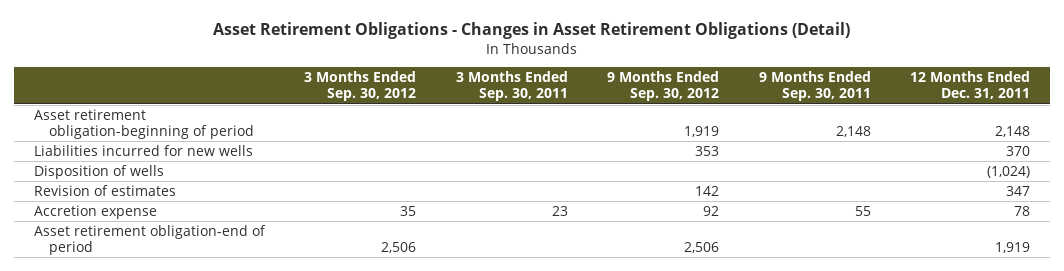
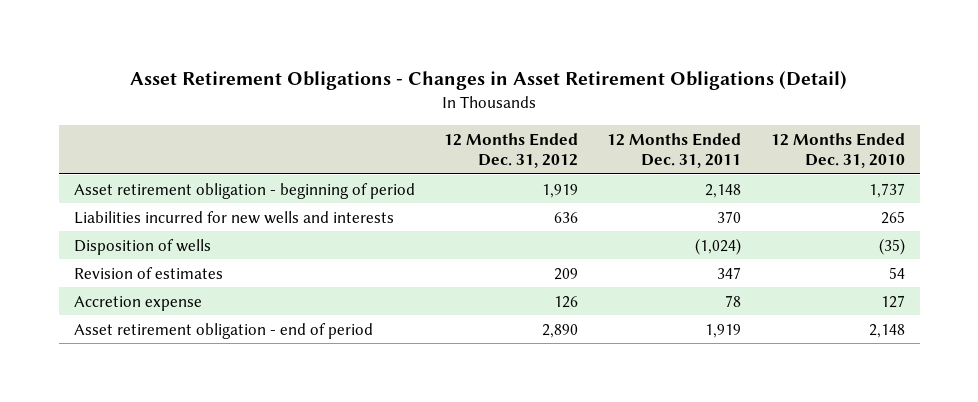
[304,71,417,102] 3 Months Ended Sep. 30, 2012 -> none
[455,71,568,102] 3 Months Ended Sep. 30, 2011 -> none
[607,71,720,102] 9 Months Ended Sep. 30, 2012 -> none
[758,71,871,102] 9 Months Ended Sep. 30, 2011 -> none
none -> [443,132,578,169] 12 Months Ended Dec. 31, 2012
none -> [770,132,905,169] 12 Months Ended Dec. 31, 2010
[33,108,254,140] Asset retirement obligation-beginning of period -> [73,182,415,199] Asset retirement obligation - beginning of period
[33,144,253,156] Liabilities incurred for new wells -> [73,210,394,224] Liabilities incurred for new wells and interests
[33,224,266,256] Asset retirement obligation-end of period -> [73,322,373,339] Asset retirement obligation - end of period

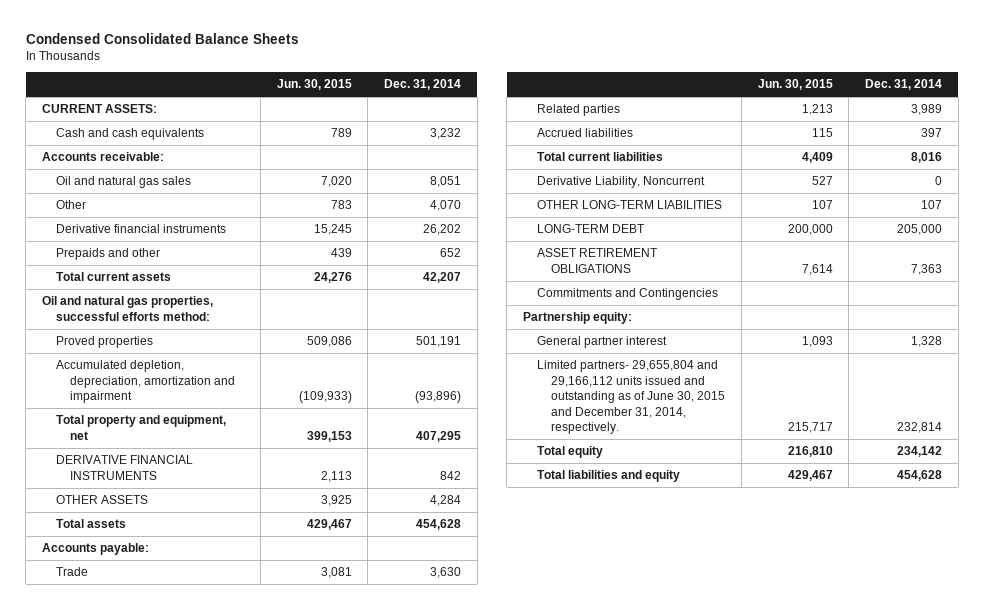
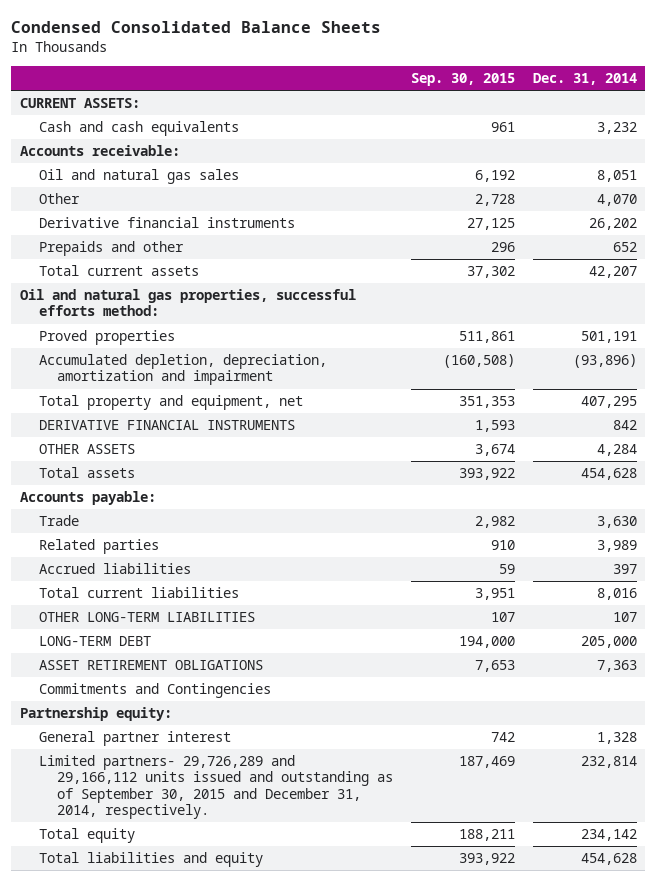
[276,79,352,91] Jun. 30, 2015 -> none
none -> [410,73,515,87] Sep. 30, 2015
[537,176,706,189] Derivative Liability, Noncurrent -> none
[537,360,726,435] Limited partners- 29,655,804 and 29,166,112 units issued and outstanding as of June 30, 2015 and December 31, 2014, respectively. -> [38,755,394,819] Limited partners- 29,726,289 and 29,166,112 units issued and outstanding as of September 30, 2015 and December 31, 2014, respectively.

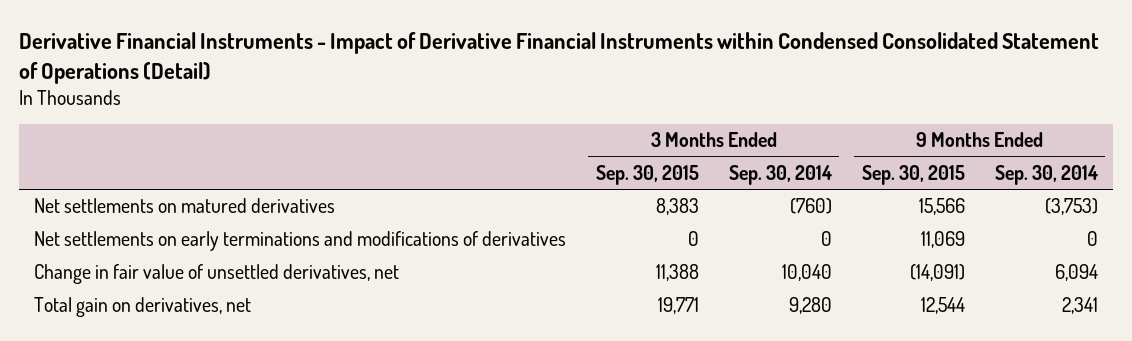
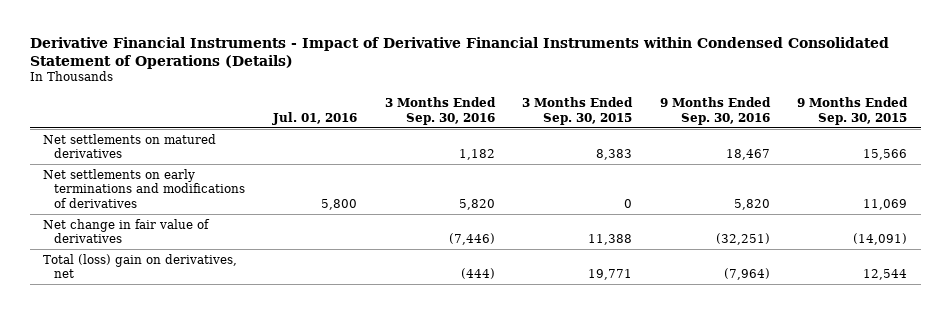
[18,31,1099,84] Derivative Financial Instruments - Impact of Derivative Financial Instruments within Condensed Consolidated Statement of Operations (Detail) -> [29,36,889,69] Derivative Financial Instruments - Impact of Derivative Financial Instruments within Condensed Consolidated Statement of Operations (Details)
[728,164,832,185] Sep. 30, 2014 -> none
[994,164,1098,185] Sep. 30, 2014 -> none
none -> [271,111,357,125] Jul. 01, 2016
none -> [384,97,496,125] 3 Months Ended Sep. 30, 2016
none -> [659,97,771,125] 9 Months Ended Sep. 30, 2016
[33,264,399,285] Change in fair value of unsettled derivatives, net -> [43,218,211,244] Net change in fair value of derivatives
[33,297,251,318] Total gain on derivatives, net -> [43,253,238,279] Total (loss) gain on derivatives, net

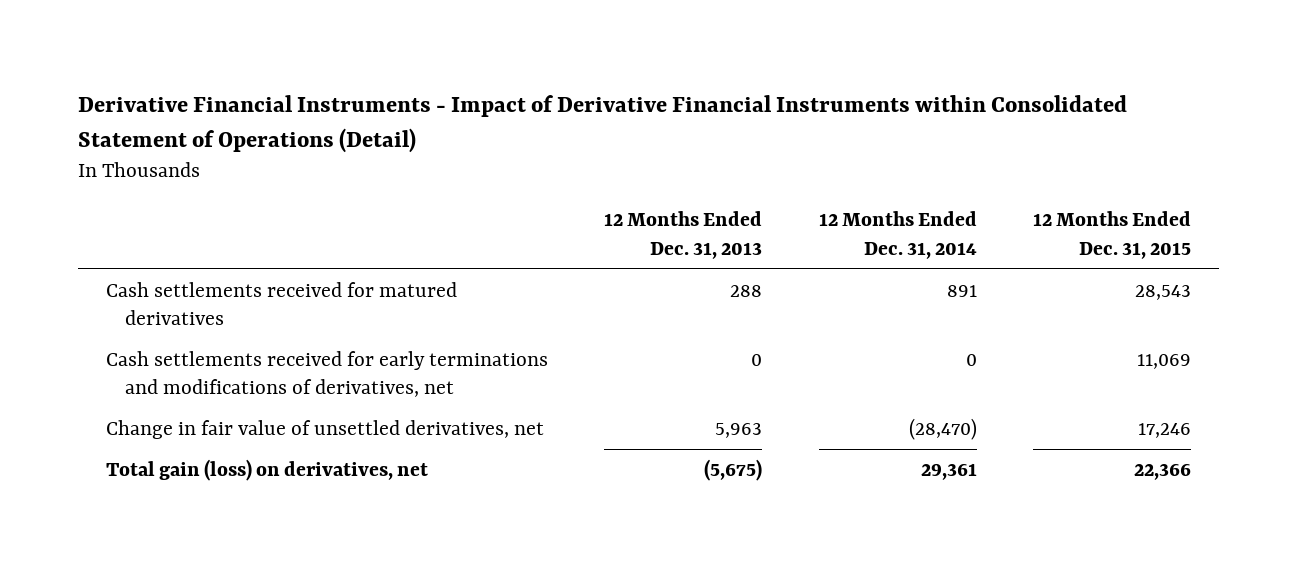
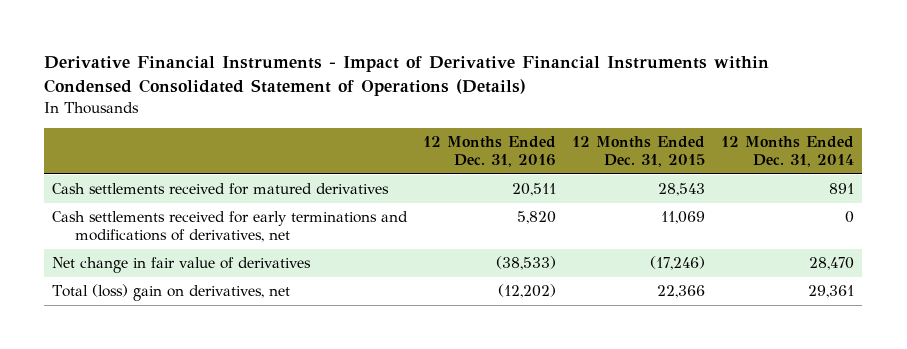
[77,95,1127,153] Derivative Financial Instruments - Impact of Derivative Financial Instruments within Consolidated Statement of Operations (Detail) -> [44,56,770,97] Derivative Financial Instruments - Impact of Derivative Financial Instruments within Condensed Consolidated Statement of Operations (Details)
[604,210,763,259] 12 Months Ended Dec. 31, 2013 -> none
none -> [423,136,557,168] 12 Months Ended Dec. 31, 2016
[105,419,544,439] Change in fair value of unsettled derivatives, net -> [52,257,312,274] Net change in fair value of derivatives
[908,417,977,440] (28,470) -> [809,257,855,271] 28,470
[1138,422,1192,438] 17,246 -> [650,256,706,271] (17,246)
[105,458,428,481] Total gain (loss) on derivatives, net -> [52,284,291,302] Total (loss) gain on derivatives, net

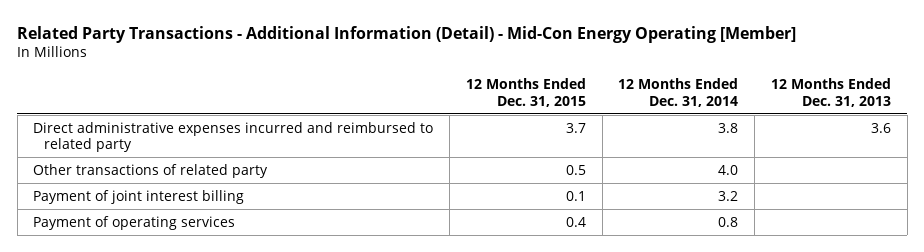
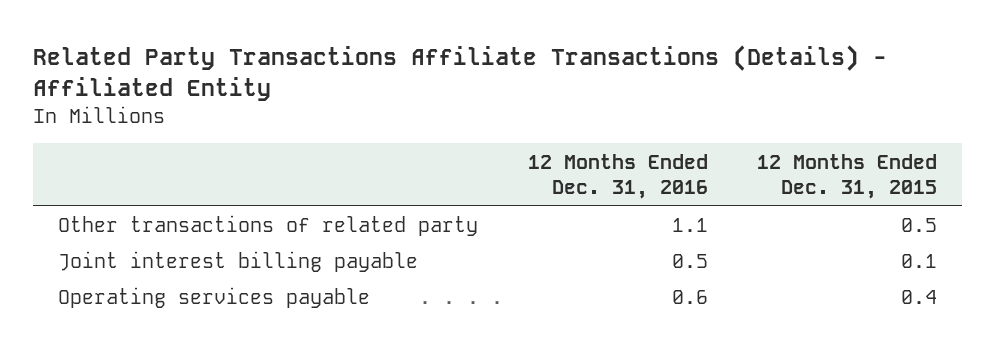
[17,25,797,43] Related Party Transactions - Additional Information (Detail) - Mid-Con Energy Operating [Member] -> [33,44,888,102] Related Party Transactions Affiliate Transactions (Details) - Affiliated Entity
[618,78,739,107] 12 Months Ended Dec. 31, 2014 -> none
[770,78,891,107] 12 Months Ended Dec. 31, 2013 -> none
none -> [527,153,708,200] 12 Months Ended Dec. 31, 2016
[33,121,434,153] Direct administrative expenses incurred and reimbursed to related party -> none
[33,189,245,204] Payment of joint interest billing -> [58,251,419,273] Joint interest billing payable
[33,215,236,230] Payment of operating services -> [58,287,371,309] Operating services payable

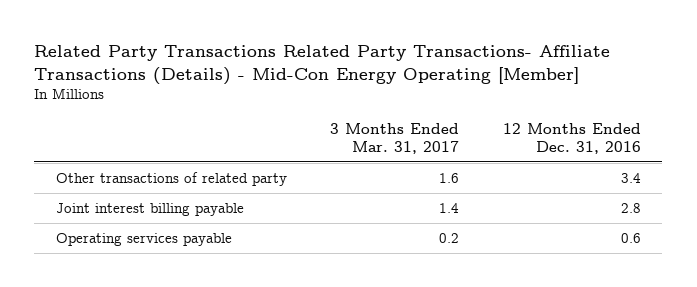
[33,44,888,102] Related Party Transactions Affiliate Transactions (Details) - Affiliated Entity -> [34,44,611,85] Related Party Transactions Related Party Transactions- Affiliate Transactions (Details) - Mid-Con Energy Operating [Member]
[757,153,938,200] 12 Months Ended Dec. 31, 2015 -> none
none -> [330,122,460,155] 3 Months Ended Mar. 31, 2017
[671,218,708,233] 1.1 -> [620,172,641,183] 3.4
[671,254,708,269] 0.5 -> [620,202,641,213] 2.8

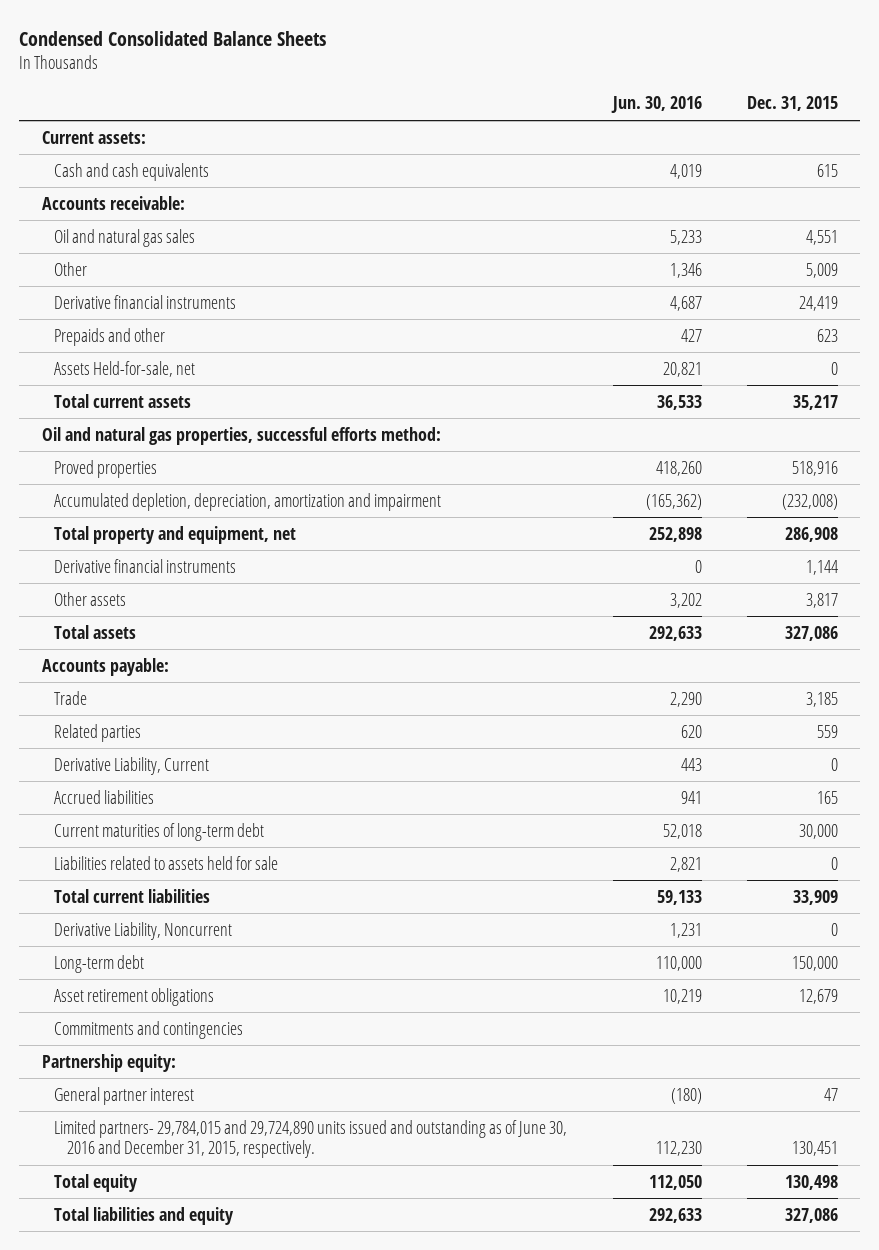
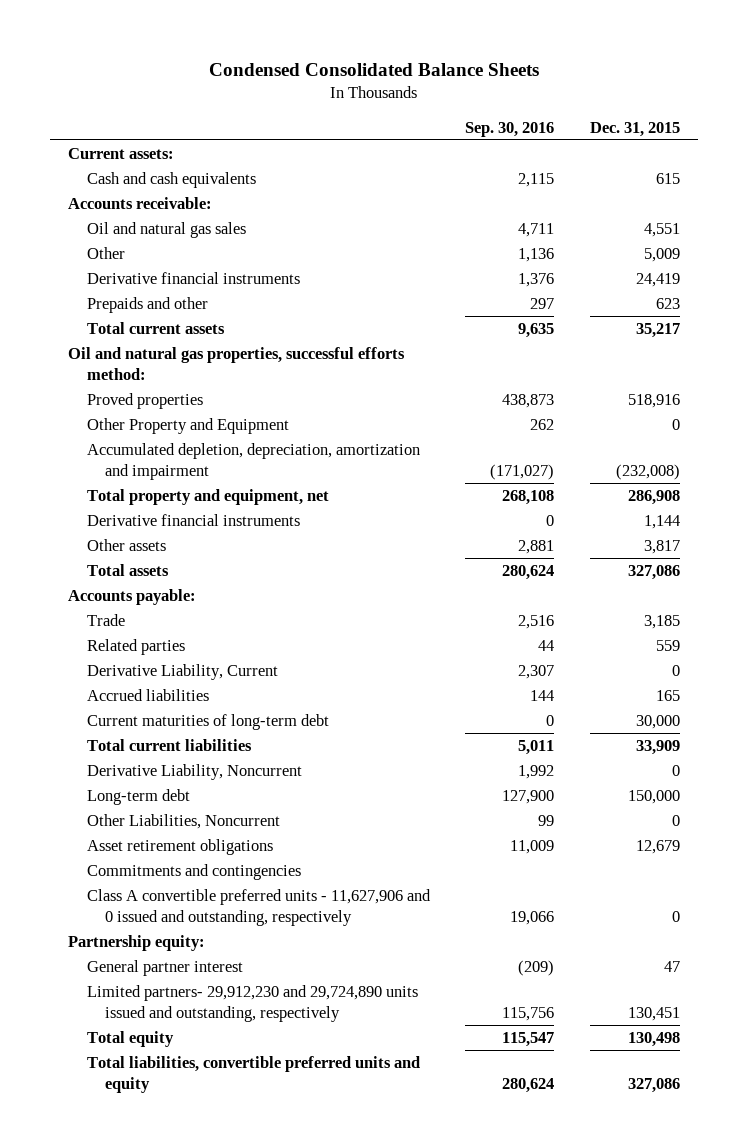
[610,96,702,114] Jun. 30, 2016 -> none
none -> [465,121,555,137] Sep. 30, 2016
[54,360,196,377] Assets Held-for-sale, net -> none
none -> [86,417,289,434] Other Property and Equipment
[54,855,279,870] Liabilities related to assets held for sale -> none
none -> [86,813,280,829] Other Liabilities, Noncurrent
none -> [86,888,431,926] Class A convertible preferred units - 11,627,906 and 0 issued and outstanding, respectively
[54,1119,568,1159] Limited partners- 29,784,015 and 29,724,890 units issued and outstanding as of June 30, 2016 and December 31, 2015, respectively. -> [86,984,418,1022] Limited partners- 29,912,230 and 29,724,890 units issued and outstanding, respectively
[54,1206,235,1225] Total liabilities and equity -> [86,1055,420,1093] Total liabilities, convertible preferred units and equity

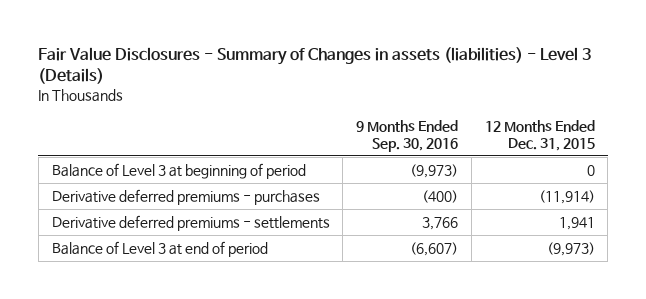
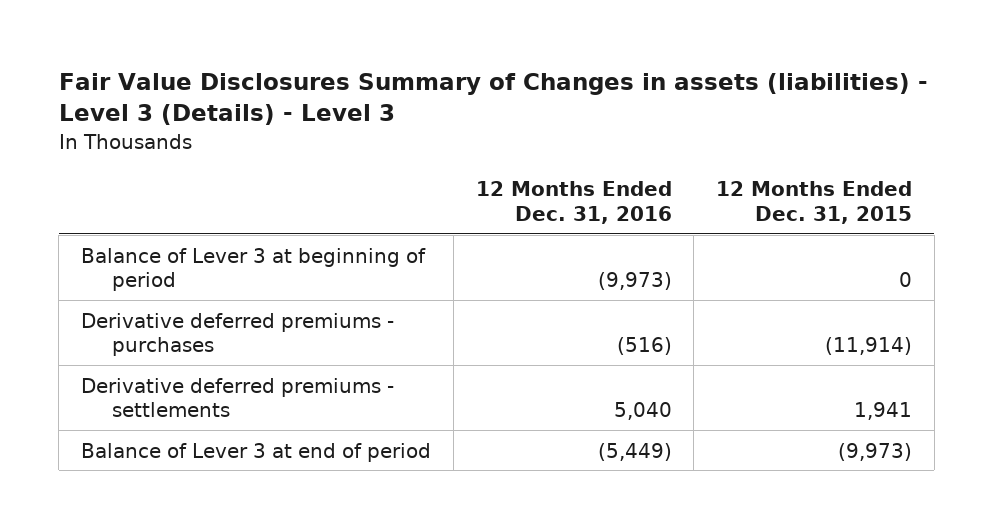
[38,46,592,85] Fair Value Disclosures - Summary of Changes in assets (liabilities) - Level 3 (Details) -> [58,73,928,126] Fair Value Disclosures Summary of Changes in assets (liabilities) - Level 3 (Details) - Level 3
[356,120,459,152] 9 Months Ended Sep. 30, 2016 -> none
none -> [475,181,672,224] 12 Months Ended Dec. 31, 2016
[51,162,306,179] Balance of Level 3 at beginning of period -> [81,247,427,291] Balance of Lever 3 at beginning of period
[51,240,268,257] Balance of Level 3 at end of period -> [81,442,432,462] Balance of Lever 3 at end of period

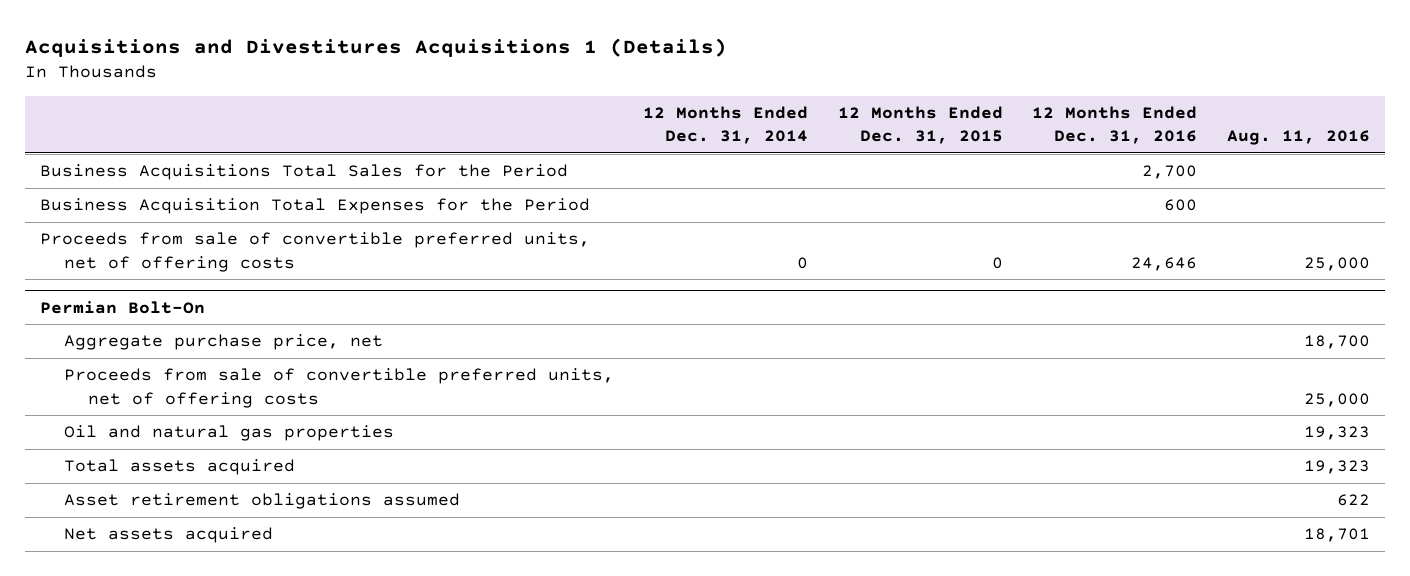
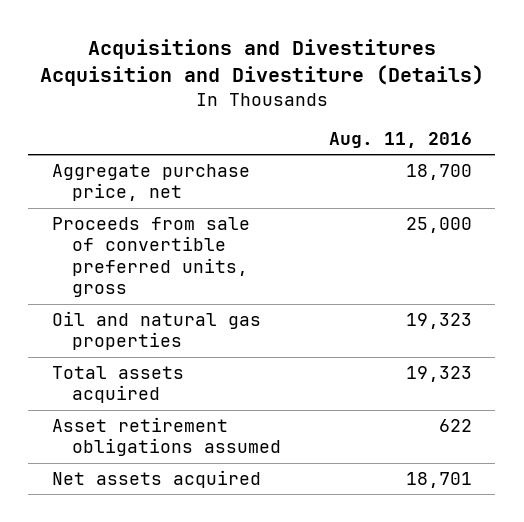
[24,37,727,57] Acquisitions and Divestitures Acquisitions 1 (Details) -> [39,39,484,87] Acquisitions and Divestitures Acquisition and Divestiture (Details)
[643,105,809,145] 12 Months Ended Dec. 31, 2014 -> none
[837,105,1003,145] 12 Months Ended Dec. 31, 2015 -> none
[1032,105,1198,145] 12 Months Ended Dec. 31, 2016 -> none
[39,164,568,181] Business Acquisitions Total Sales for the Period -> none
[39,198,590,215] Business Acquisition Total Expenses for the Period -> none
[39,232,590,272] Proceeds from sale of convertible preferred units, net of offering costs -> none
[39,300,205,314] Permian Bolt-On -> none
[63,368,614,408] Proceeds from sale of convertible preferred units, net of offering costs -> [51,216,250,298] Proceeds from sale of convertible preferred units, gross

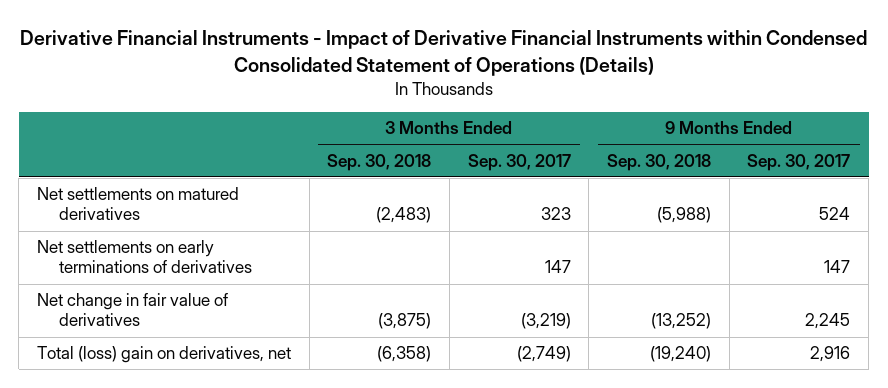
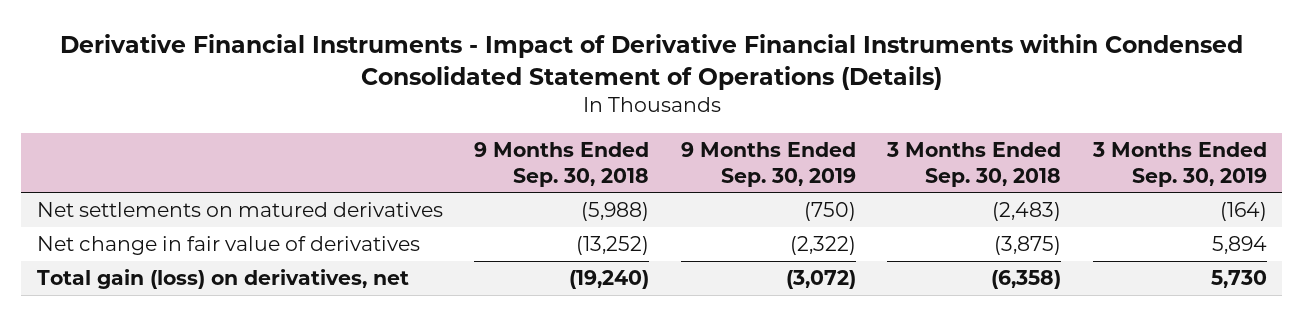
[467,153,571,171] Sep. 30, 2017 -> none
[747,153,851,171] Sep. 30, 2017 -> none
none -> [680,141,856,187] 9 Months Ended Sep. 30, 2019
none -> [1091,141,1267,187] 3 Months Ended Sep. 30, 2019
[37,240,253,274] Net settlements on early terminations of derivatives -> none
[37,346,292,364] Total (loss) gain on derivatives, net -> [36,269,409,290] Total gain (loss) on derivatives, net

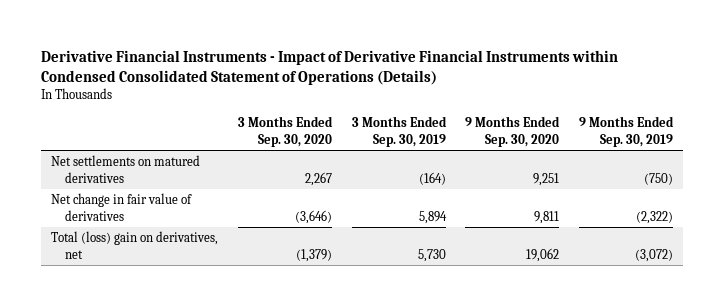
[474,141,650,187] 9 Months Ended Sep. 30, 2018 -> none
[886,141,1062,187] 3 Months Ended Sep. 30, 2018 -> none
none -> [237,116,333,148] 3 Months Ended Sep. 30, 2020
none -> [465,116,561,148] 9 Months Ended Sep. 30, 2020
[36,269,409,290] Total gain (loss) on derivatives, net -> [51,230,219,259] Total (loss) gain on derivatives, net

